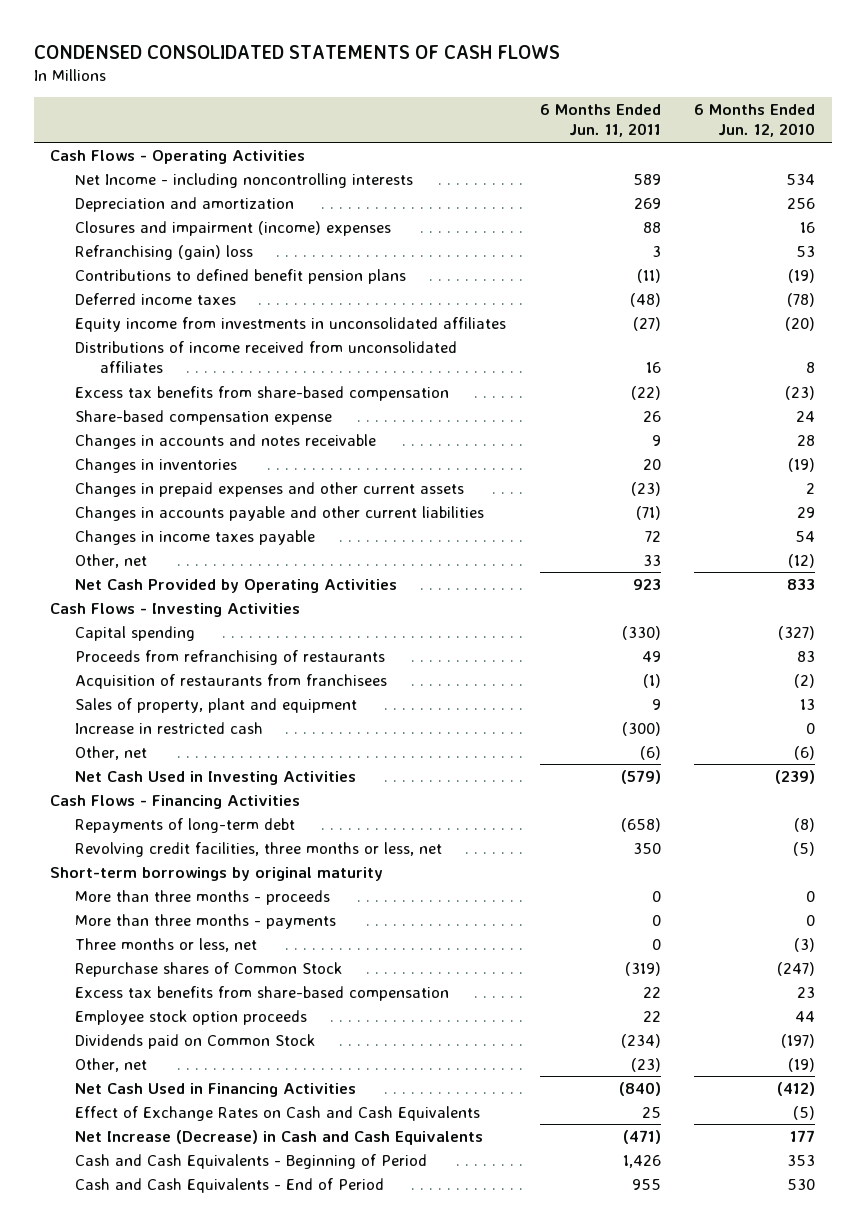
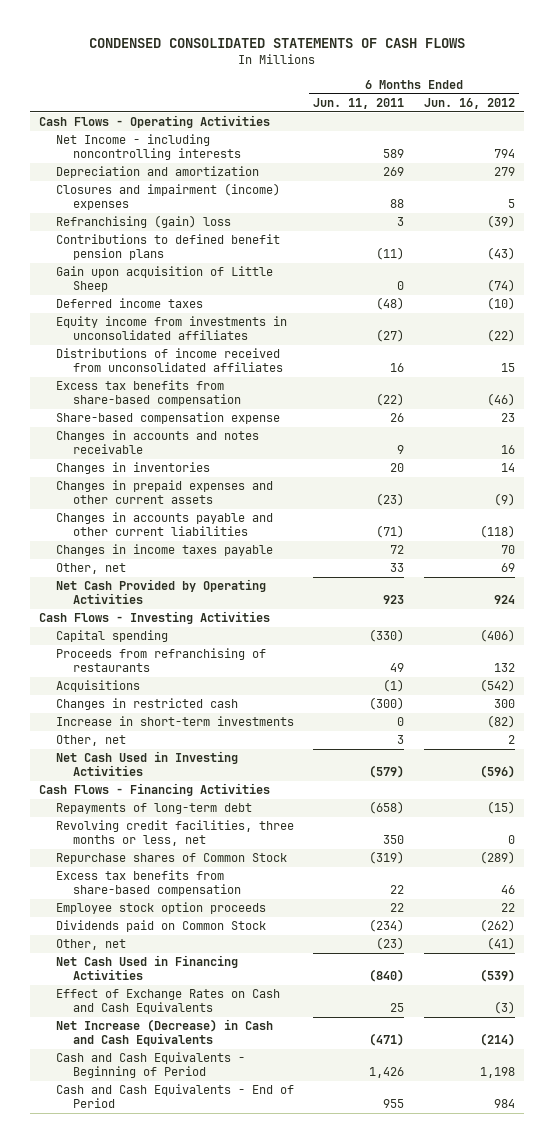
[694,104,816,138] 6 Months Ended Jun. 12, 2010 -> none
none -> [423,98,515,110] Jun. 16, 2012
none -> [56,266,274,293] Gain upon acquisition of Little Sheep
[75,697,358,713] Sales of property, plant and equipment -> none
[75,673,388,689] Acquisition of restaurants from franchisees -> [56,680,141,693] Acquisitions
[75,721,264,734] Increase in restricted cash -> [56,698,239,711] Changes in restricted cash
none -> [56,716,295,727] Increase in short-term investments
[639,745,661,760] (6) -> [397,735,405,745] 3
[50,866,384,881] Short-term borrowings by original maturity -> none
[75,889,331,905] More than three months - proceeds -> none
[75,913,337,929] More than three months - payments -> none
[75,937,258,952] Three months or less, net -> none

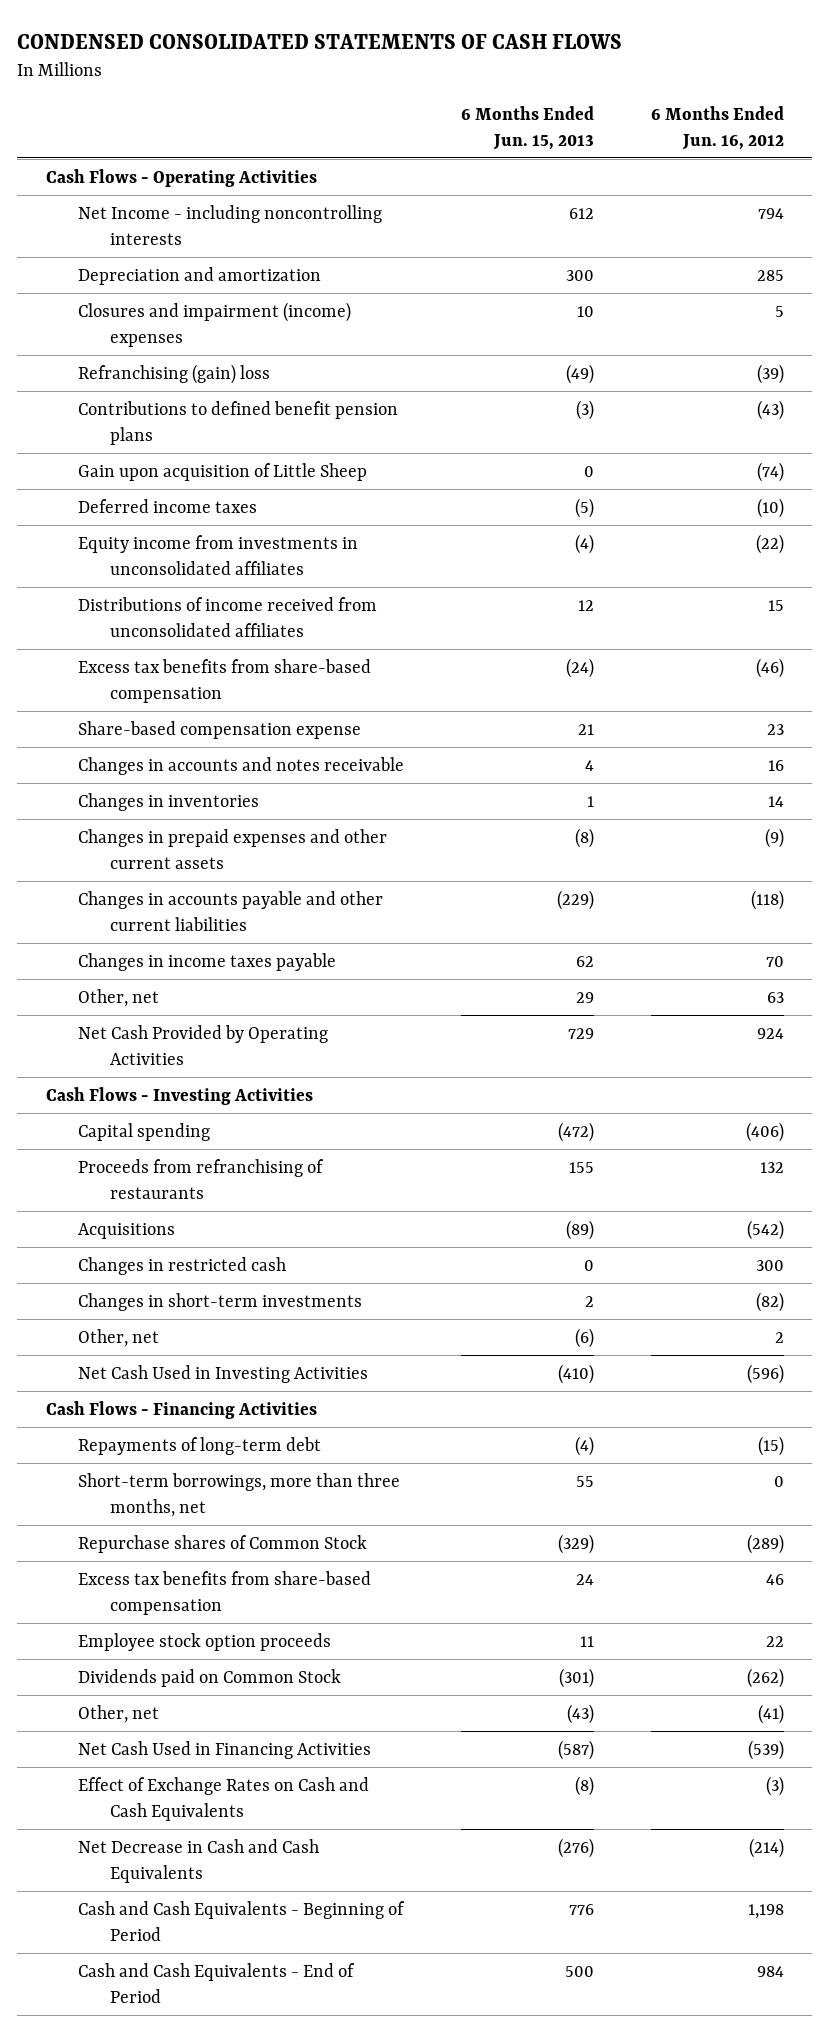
[313,98,405,110] Jun. 11, 2011 -> none
none -> [461,105,595,150] 6 Months Ended Jun. 15, 2013
[493,167,515,177] 279 -> [756,269,784,281] 285
[500,563,515,573] 69 -> [766,991,784,1003] 63
[56,716,295,727] Increase in short-term investments -> [78,1292,363,1311] Changes in short-term investments
[56,820,295,847] Revolving credit facilities, three months or less, net -> none
none -> [78,1472,401,1517] Short-term borrowings, more than three months, net
[56,1019,274,1047] Net Increase (Decrease) in Cash and Cash Equivalents -> [78,1838,320,1883] Net Decrease in Cash and Cash Equivalents

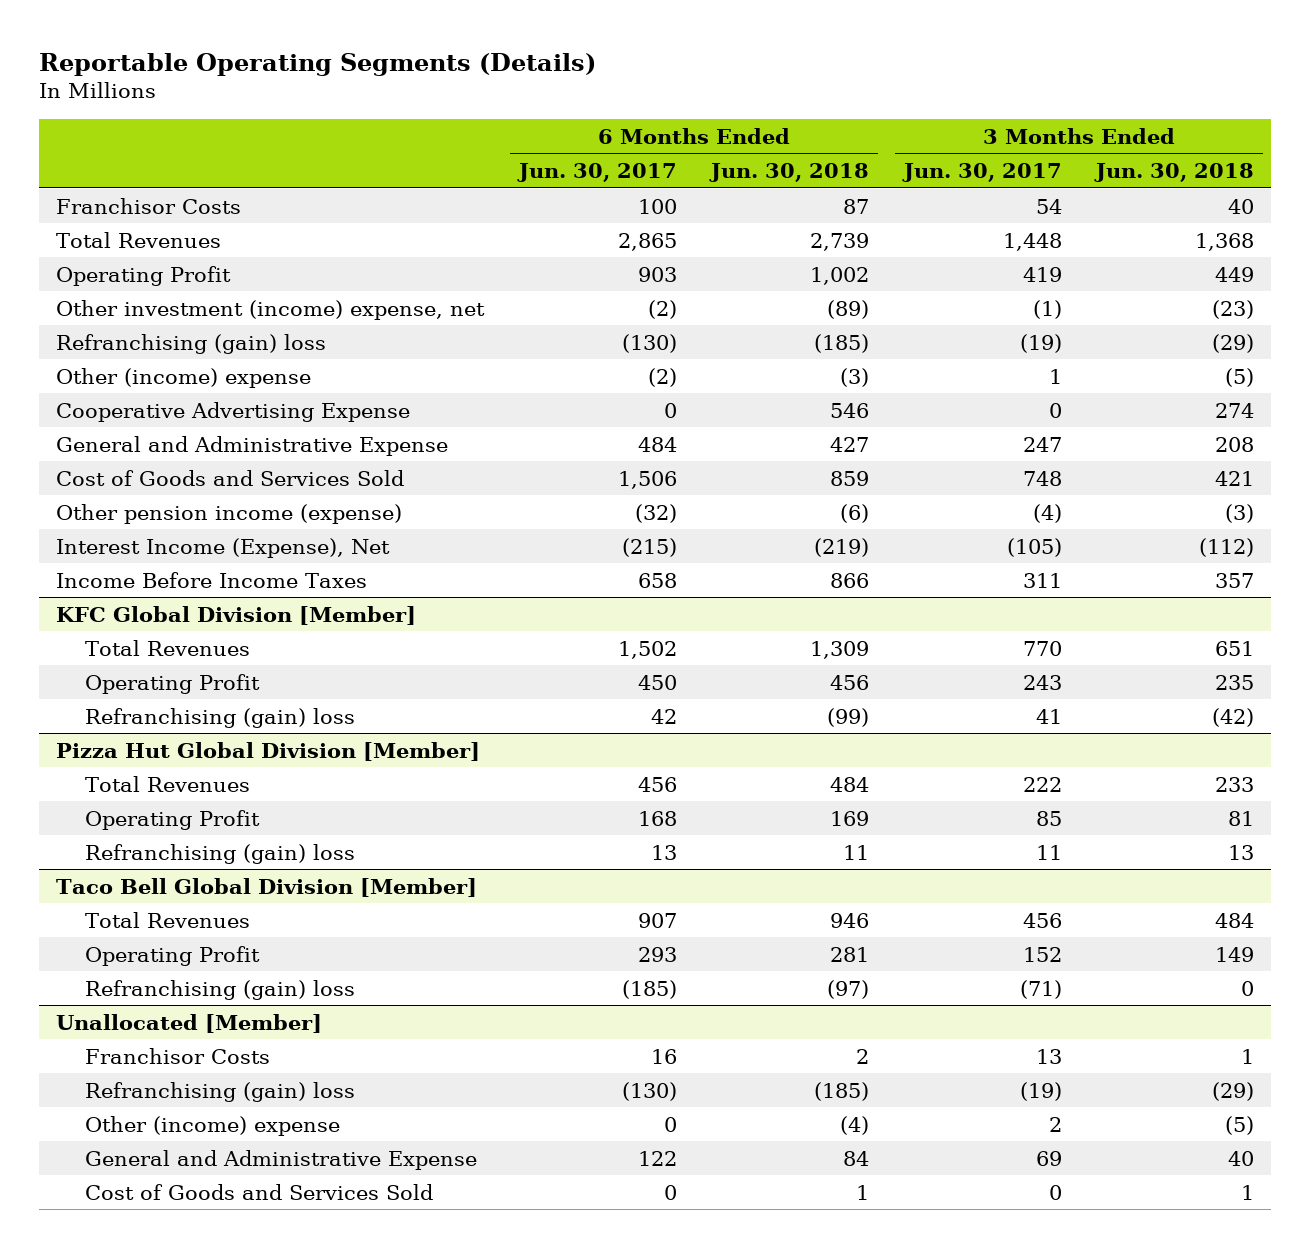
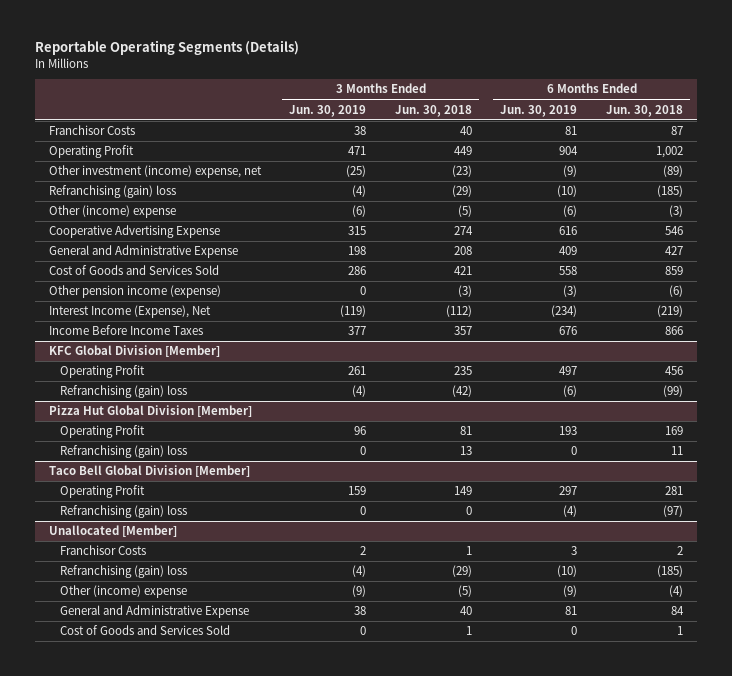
[516,163,677,183] Jun. 30, 2017 -> none
[901,163,1062,183] Jun. 30, 2017 -> none
none -> [289,104,367,117] Jun. 30, 2019
none -> [500,104,578,117] Jun. 30, 2019
[56,231,222,248] Total Revenues -> none
[84,639,250,656] Total Revenues -> none
[84,775,250,792] Total Revenues -> none
[84,911,250,928] Total Revenues -> none

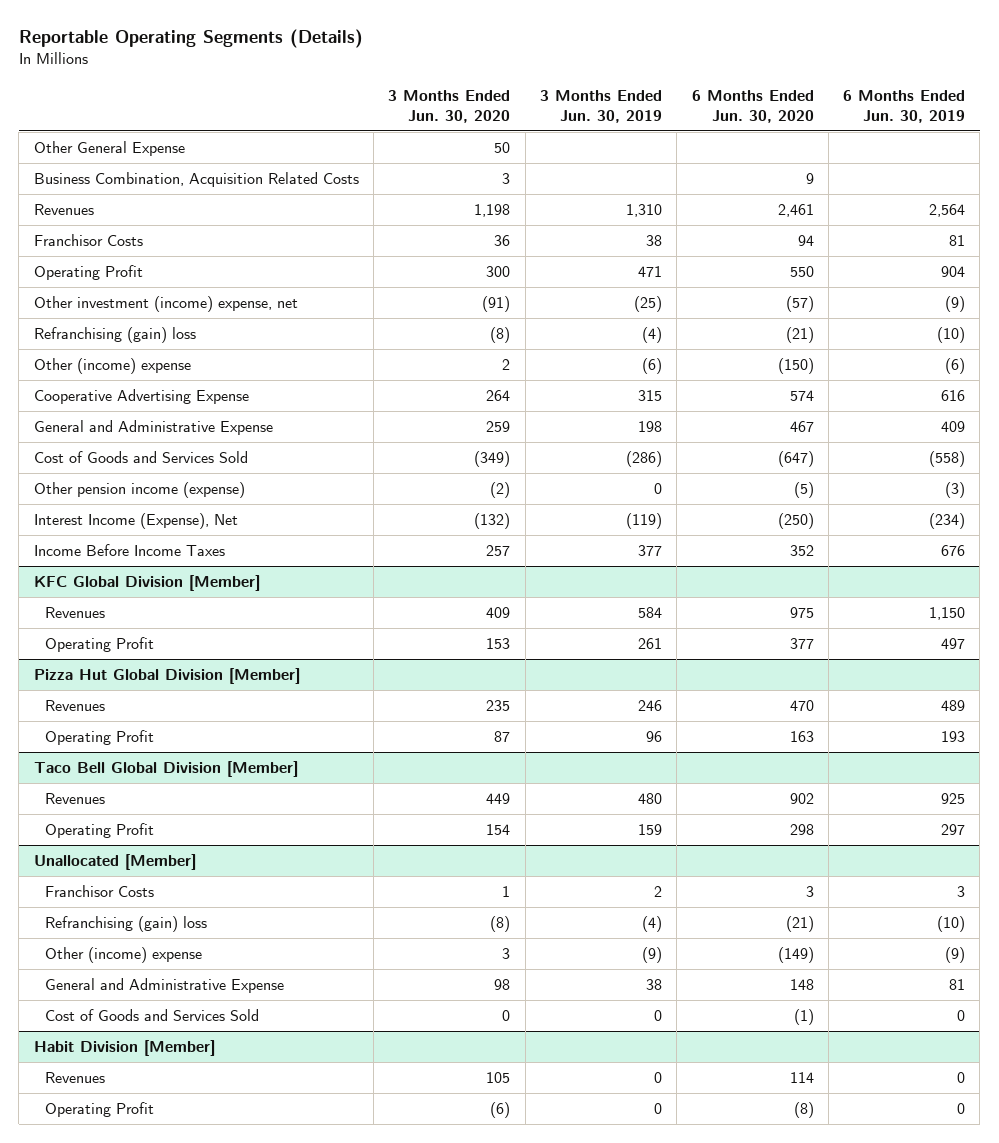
[394,104,472,117] Jun. 30, 2018 -> none
[605,104,683,117] Jun. 30, 2018 -> none
none -> [388,89,511,123] 3 Months Ended Jun. 30, 2020
none -> [691,89,814,123] 6 Months Ended Jun. 30, 2020
none -> [33,141,185,157] Other General Expense
none -> [33,172,359,188] Business Combination, Acquisition Related Costs
none -> [33,204,94,216] Revenues
[348,266,367,276] 286 -> [625,451,662,468] (286)
[559,266,578,276] 558 -> [929,451,966,468] (558)
none -> [44,607,105,619] Revenues
[59,385,187,399] Refranchising (gain) loss -> none
none -> [44,700,105,712] Revenues
[59,445,187,459] Refranchising (gain) loss -> none
none -> [44,793,105,805] Revenues
[59,505,187,519] Refranchising (gain) loss -> none
none -> [33,1040,215,1057] Habit Division [Member]
none -> [44,1072,105,1084] Revenues
none -> [44,1102,154,1118] Operating Profit

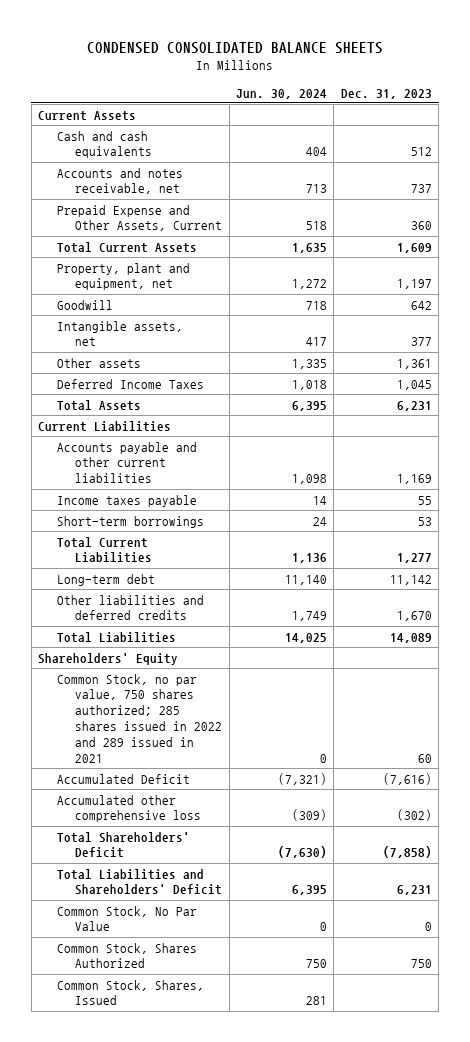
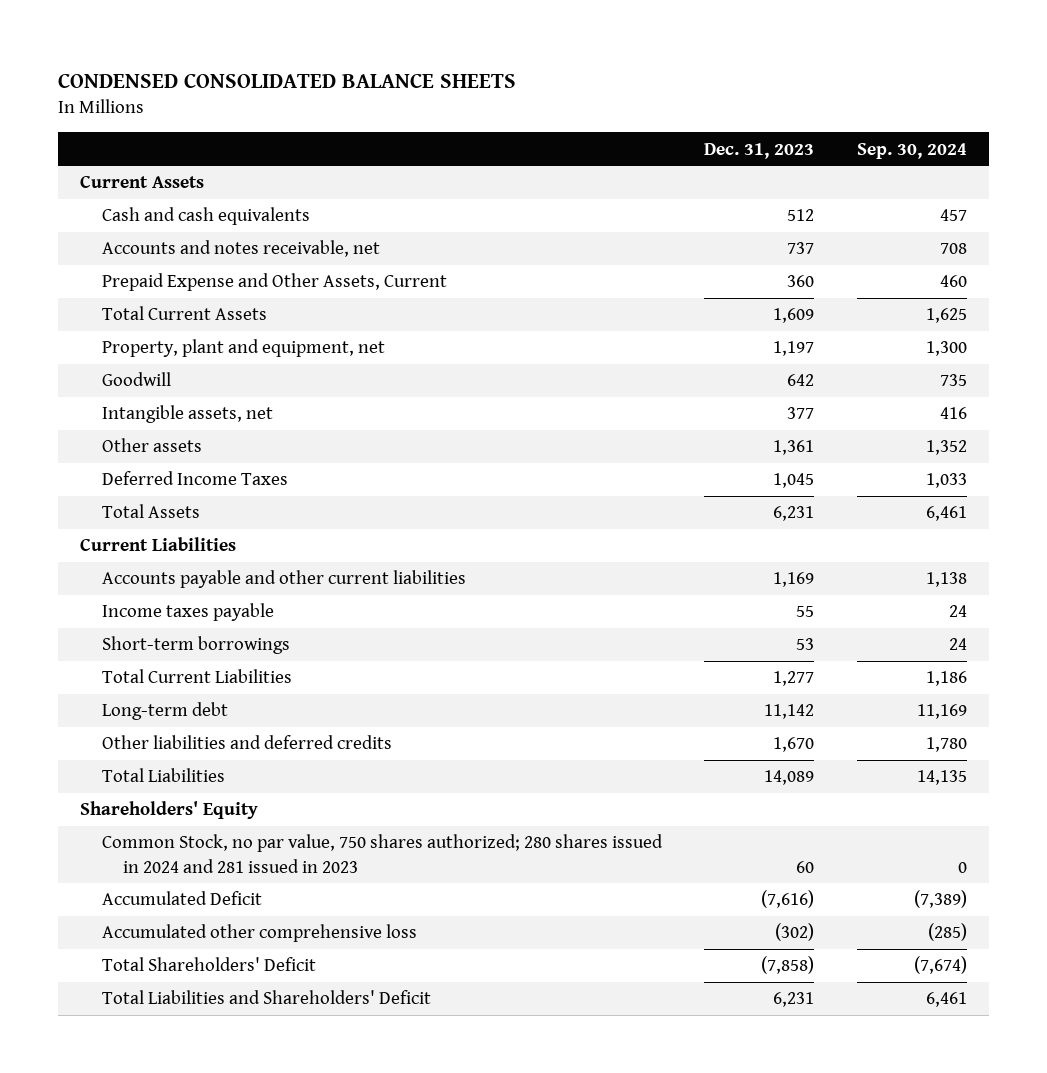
[236,88,328,99] Jun. 30, 2024 -> none
none -> [857,142,968,159] Sep. 30, 2024
[56,673,223,763] Common Stock, no par value, 750 shares authorized; 285 shares issued in 2022 and 289 issued in 2021 -> [101,834,663,873] Common Stock, no par value, 750 shares authorized; 280 shares issued in 2024 and 281 issued in 2023
[56,905,197,932] Common Stock, No Par Value -> none
[56,942,197,969] Common Stock, Shares Authorized -> none
[56,979,204,1006] Common Stock, Shares, Issued -> none

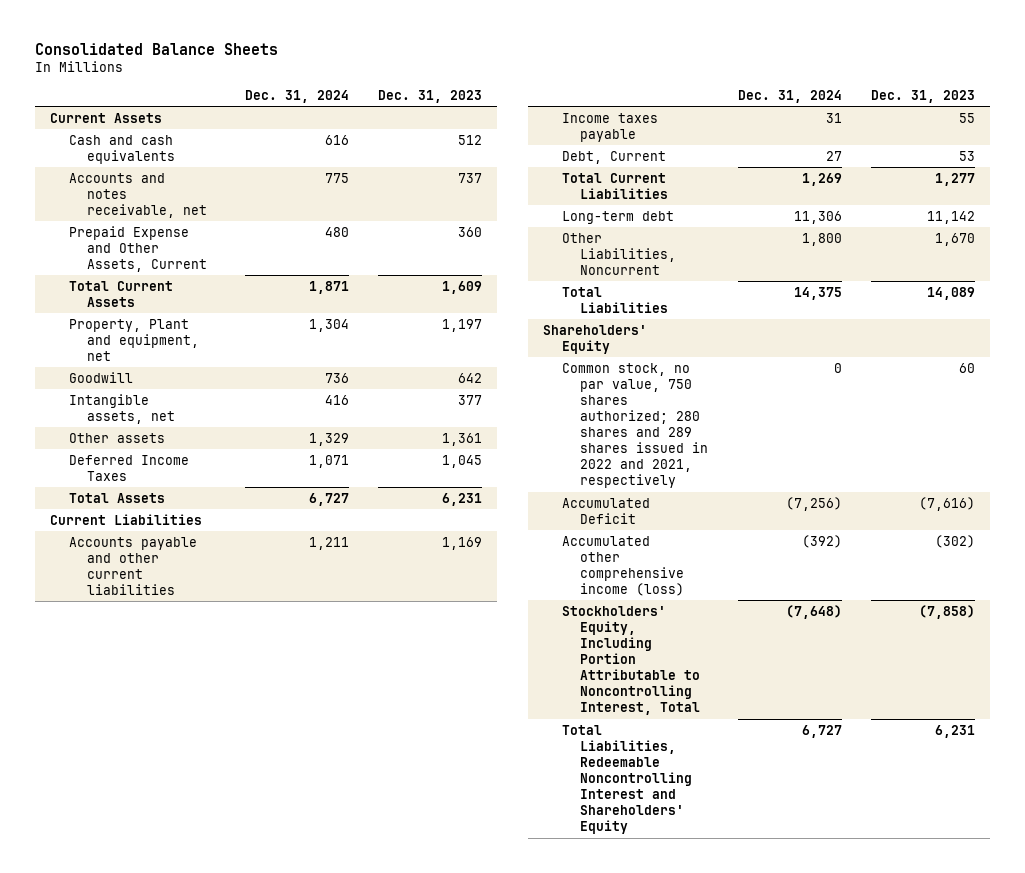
[58,72,517,88] CONDENSED CONSOLIDATED BALANCE SHEETS -> [35,42,279,55] Consolidated Balance Sheets
[857,142,968,159] Sep. 30, 2024 -> none
none -> [244,90,349,104] Dec. 31, 2024
[101,339,385,358] Property, plant and equipment, net -> [68,318,200,361] Property, Plant and equipment, net
[101,636,290,655] Short-term borrowings -> none
none -> [561,150,666,164] Debt, Current
[101,735,392,750] Other liabilities and deferred credits -> [561,232,677,275] Other Liabilities, Noncurrent
[101,834,663,873] Common Stock, no par value, 750 shares authorized; 280 shares issued in 2024 and 281 issued in 2023 -> [561,362,709,489] Common stock, no par value, 750 shares authorized; 280 shares and 289 shares issued in 2022 and 2021, respectively
[101,924,417,943] Accumulated other comprehensive loss -> [561,535,685,596] Accumulated other comprehensive income (loss)
[101,957,316,972] Total Shareholders' Deficit -> [561,605,701,716] Stockholders' Equity, Including Portion Attributable to Noncontrolling Interest, Total
[101,990,431,1005] Total Liabilities and Shareholders' Deficit -> [561,724,693,835] Total Liabilities, Redeemable Noncontrolling Interest and Shareholders' Equity

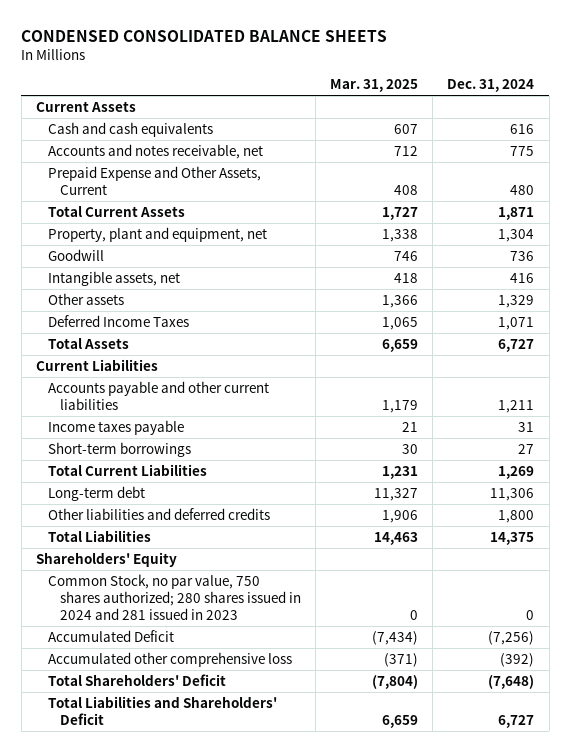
[35,42,279,55] Consolidated Balance Sheets -> [21,29,388,42] CONDENSED CONSOLIDATED BALANCE SHEETS
[378,90,483,104] Dec. 31, 2023 -> none
none -> [330,79,419,93] Mar. 31, 2025
[68,318,200,361] Property, Plant and equipment, net -> [47,226,267,242] Property, plant and equipment, net
[561,150,666,164] Debt, Current -> none
none -> [47,441,191,457] Short-term borrowings
[561,232,677,275] Other Liabilities, Noncurrent -> [47,507,270,520] Other liabilities and deferred credits
[561,362,709,489] Common stock, no par value, 750 shares authorized; 280 shares and 289 shares issued in 2022 and 2021, respectively -> [47,573,302,620] Common Stock, no par value, 750 shares authorized; 280 shares issued in 2024 and 281 issued in 2023
[561,535,685,596] Accumulated other comprehensive income (loss) -> [47,651,292,667] Accumulated other comprehensive loss
[561,605,701,716] Stockholders' Equity, Including Portion Attributable to Noncontrolling Interest, Total -> [47,673,226,686] Total Shareholders' Deficit
[561,724,693,835] Total Liabilities, Redeemable Noncontrolling Interest and Shareholders' Equity -> [47,695,277,725] Total Liabilities and Shareholders' Deficit

